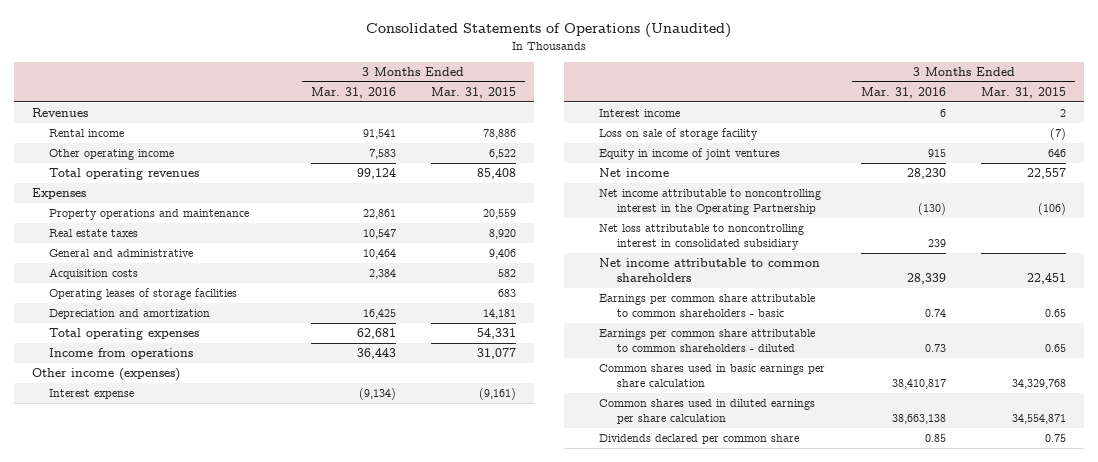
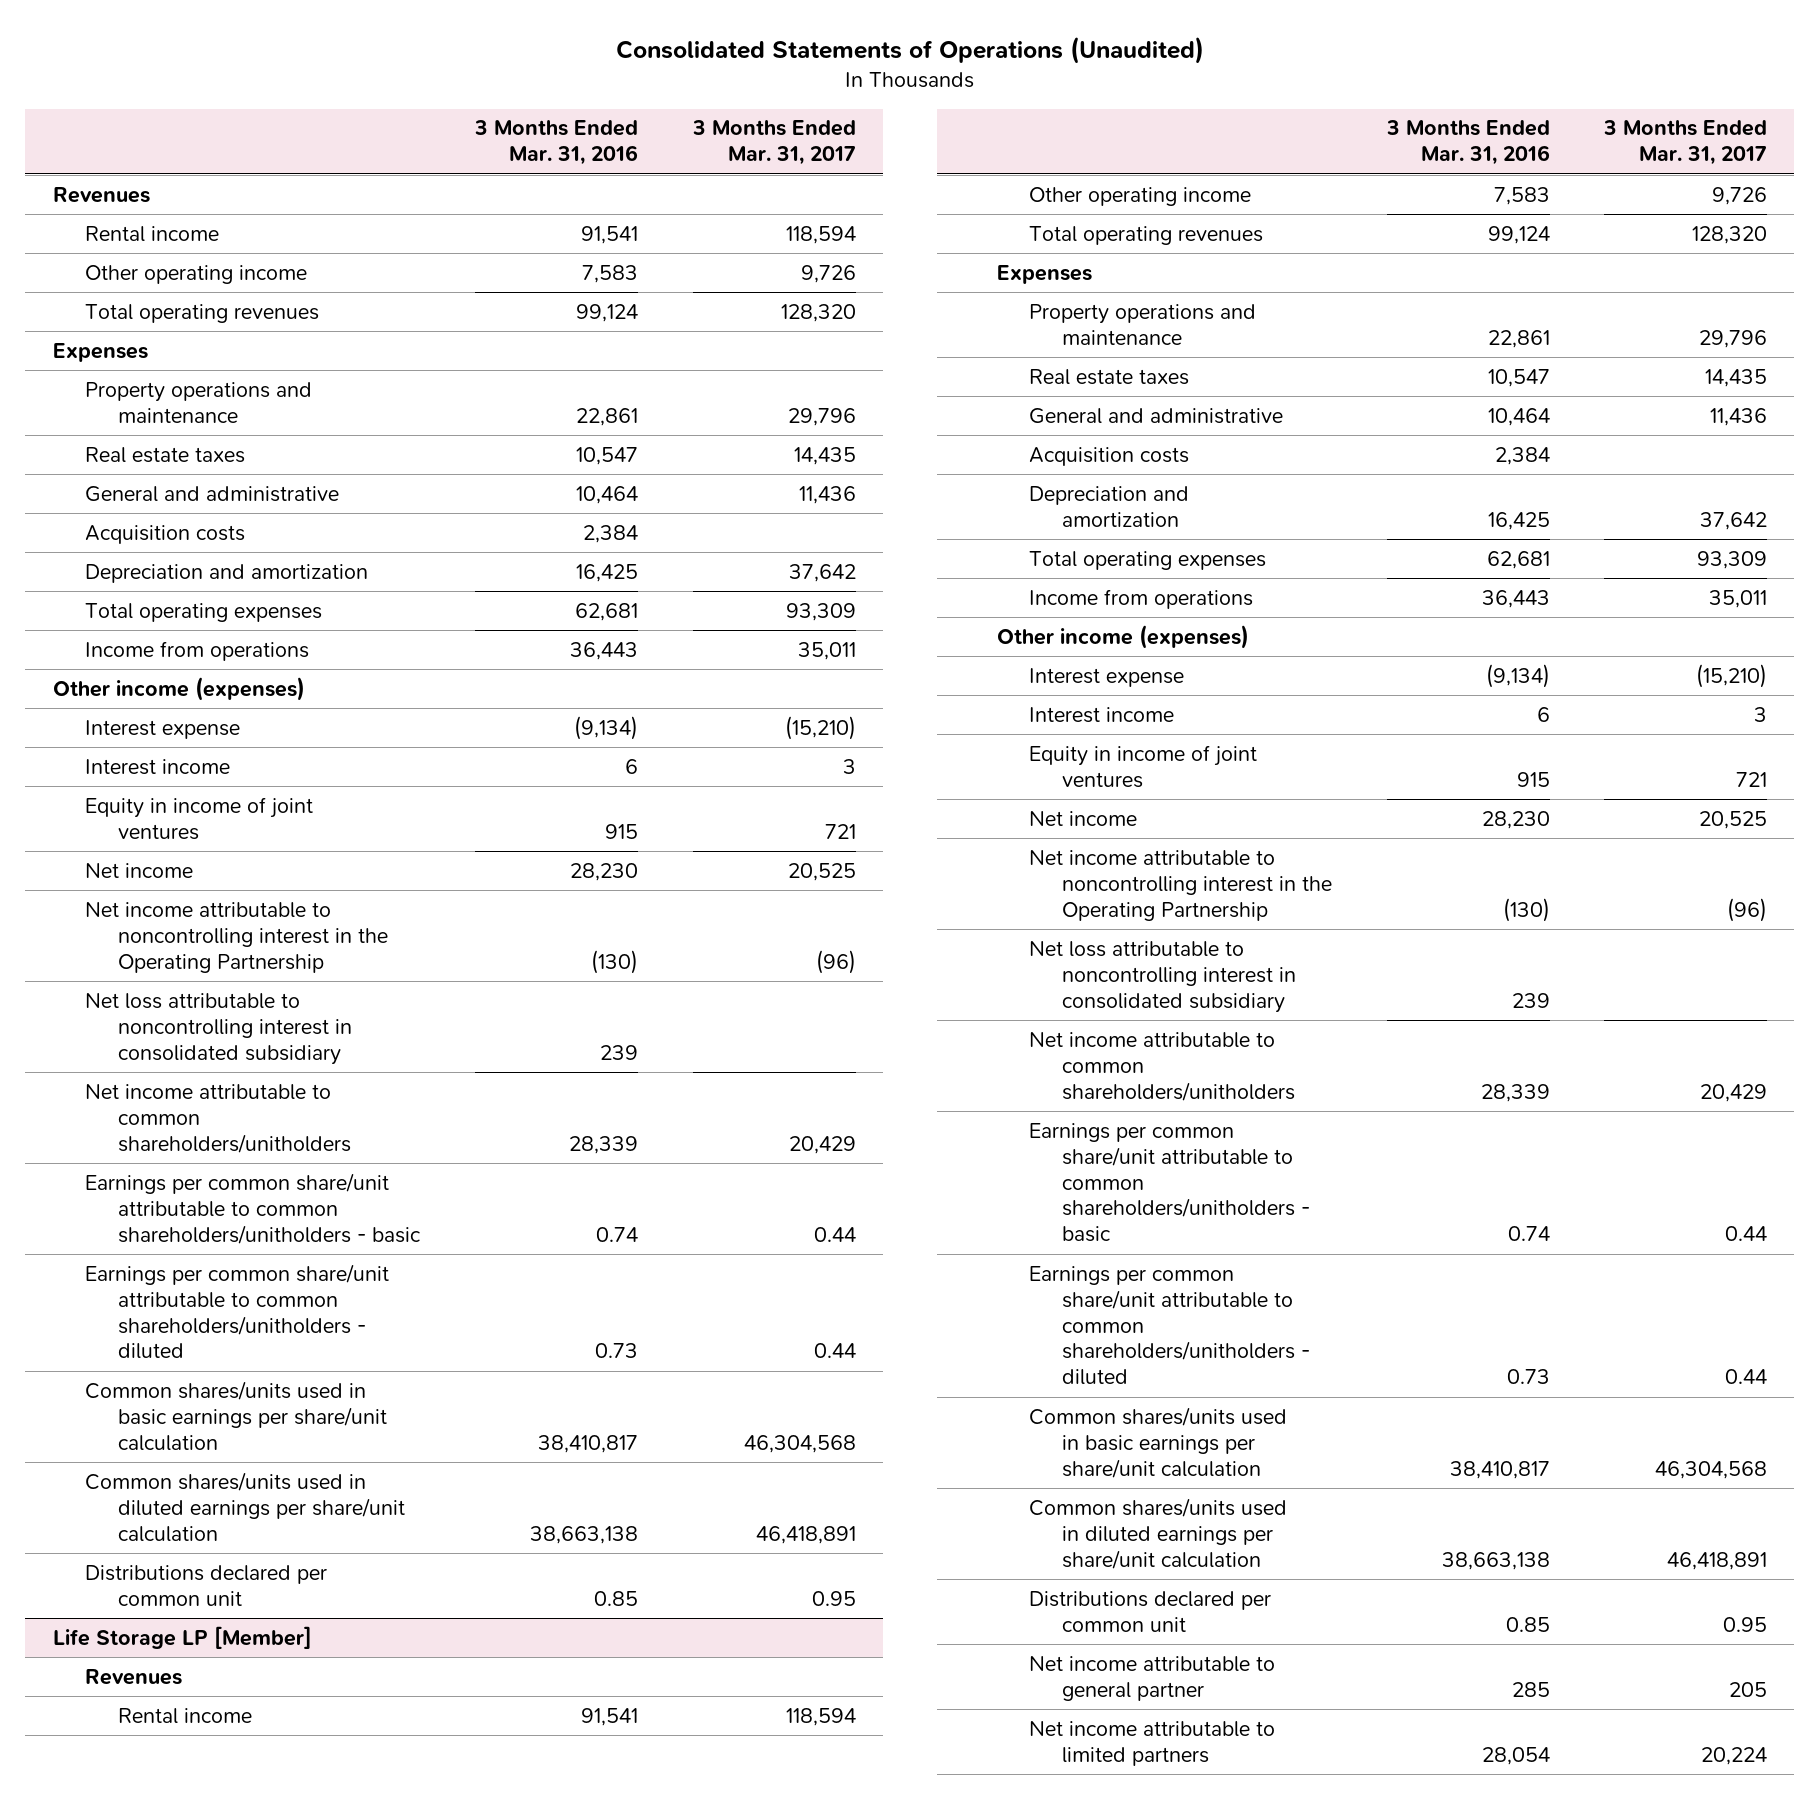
[430,87,516,99] Mar. 31, 2015 -> none
none -> [691,120,856,166] 3 Months Ended Mar. 31, 2017
[49,288,238,301] Operating leases of storage facilities -> none
[599,128,759,141] Loss on sale of storage facility -> none
[599,258,821,282] Net income attributable to common shareholders -> [85,1083,352,1153] Net income attributable to common shareholders/unitholders
[599,294,816,317] Earnings per common share attributable to common shareholders - basic -> [85,1172,422,1244] Earnings per common share/unit attributable to common shareholders/unitholders - basic
[599,329,816,352] Earnings per common share attributable to common shareholders - diluted -> [85,1263,390,1360] Earnings per common share/unit attributable to common shareholders/unitholders - diluted
[599,364,826,387] Common shares used in basic earnings per share calculation -> [85,1380,388,1451] Common shares/units used in basic earnings per share/unit calculation
[599,399,816,424] Common shares used in diluted earnings per share calculation -> [85,1471,406,1542] Common shares/units used in diluted earnings per share/unit calculation
[599,434,800,445] Dividends declared per common share -> [85,1564,328,1606] Distributions declared per common unit
none -> [52,1625,312,1649] Life Storage LP [Member]
none -> [85,1668,183,1685] Revenues
none -> [118,1707,253,1724] Rental income
none -> [1029,186,1252,206] Other operating income
none -> [1029,225,1264,245] Total operating revenues
none -> [996,264,1092,284] Expenses
none -> [1029,303,1257,345] Property operations and maintenance
none -> [1029,368,1190,385] Real estate taxes
none -> [1029,407,1284,424] General and administrative
none -> [1029,446,1190,466] Acquisition costs
none -> [1029,485,1190,527] Depreciation and amortization
none -> [1029,550,1267,570] Total operating expenses
none -> [1029,588,1254,609] Income from operations
none -> [996,624,1249,649] Other income (expenses)
none -> [1029,667,1185,687] Interest expense
none -> [1029,706,1175,723] Interest income
none -> [1029,744,1258,788] Equity in income of joint ventures
none -> [1029,810,1138,826] Net income
none -> [1029,849,1333,921] Net income attributable to noncontrolling interest in the Operating Partnership
none -> [1029,940,1297,1013] Net loss attributable to noncontrolling interest in consolidated subsidiary
none -> [1029,1031,1296,1101] Net income attributable to common shareholders/unitholders
none -> [1029,1122,1311,1243] Earnings per common share/unit attributable to common shareholders/unitholders - basic
none -> [1029,1265,1311,1386] Earnings per common share/unit attributable to common shareholders/unitholders - diluted
none -> [1029,1406,1288,1478] Common shares/units used in basic earnings per share/unit calculation
none -> [1029,1497,1288,1569] Common shares/units used in diluted earnings per share/unit calculation
none -> [1029,1590,1272,1632] Distributions declared per common unit
none -> [1029,1655,1276,1701] Net income attributable to general partner
none -> [1029,1720,1276,1766] Net income attributable to limited partners

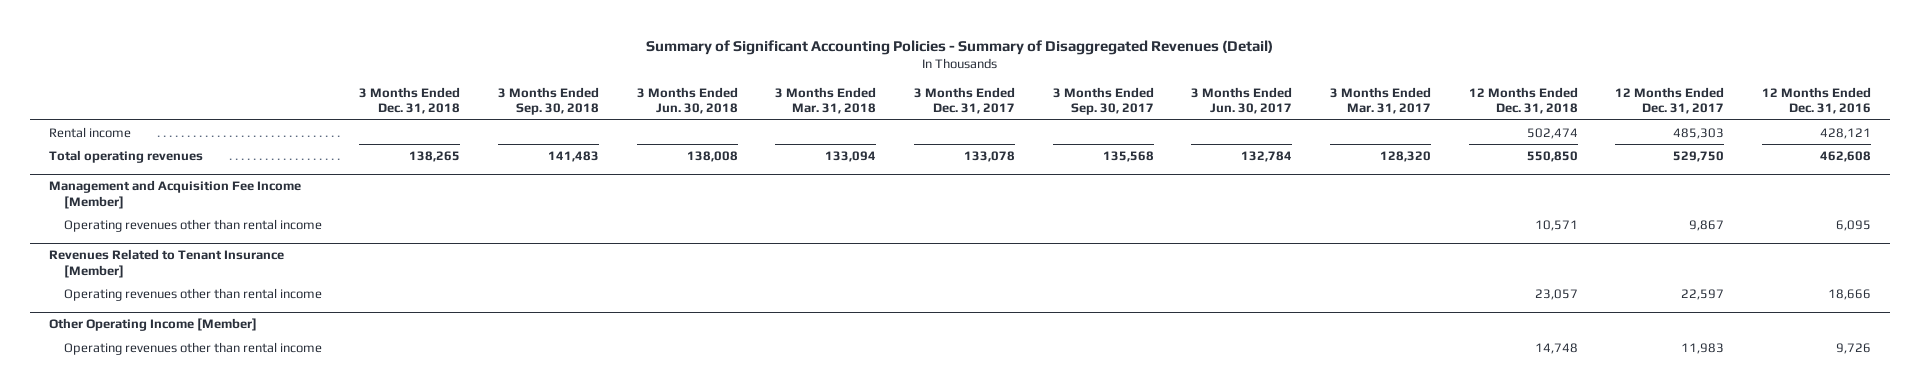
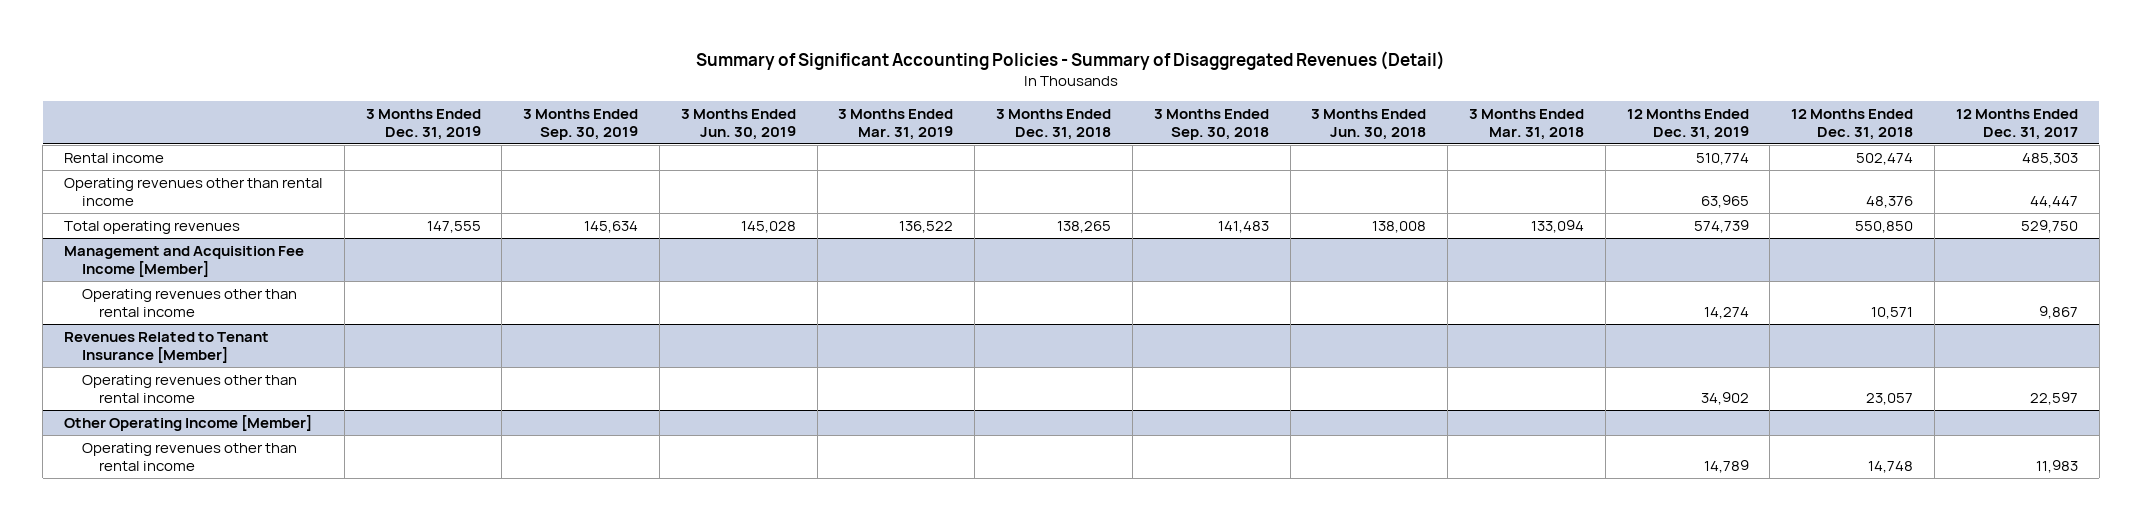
[913,86,1015,115] 3 Months Ended Dec. 31, 2017 -> none
[1052,86,1154,116] 3 Months Ended Sep. 30, 2017 -> none
[1191,86,1293,115] 3 Months Ended Jun. 30, 2017 -> none
[1329,86,1431,115] 3 Months Ended Mar. 31, 2017 -> none
[1761,86,1871,115] 12 Months Ended Dec. 31, 2016 -> none
none -> [365,108,481,141] 3 Months Ended Dec. 31, 2019
none -> [523,108,639,141] 3 Months Ended Sep. 30, 2019
none -> [680,108,796,141] 3 Months Ended Jun. 30, 2019
none -> [838,108,954,141] 3 Months Ended Mar. 31, 2019
none -> [1626,108,1749,141] 12 Months Ended Dec. 31, 2019
none -> [63,177,323,206] Operating revenues other than rental income

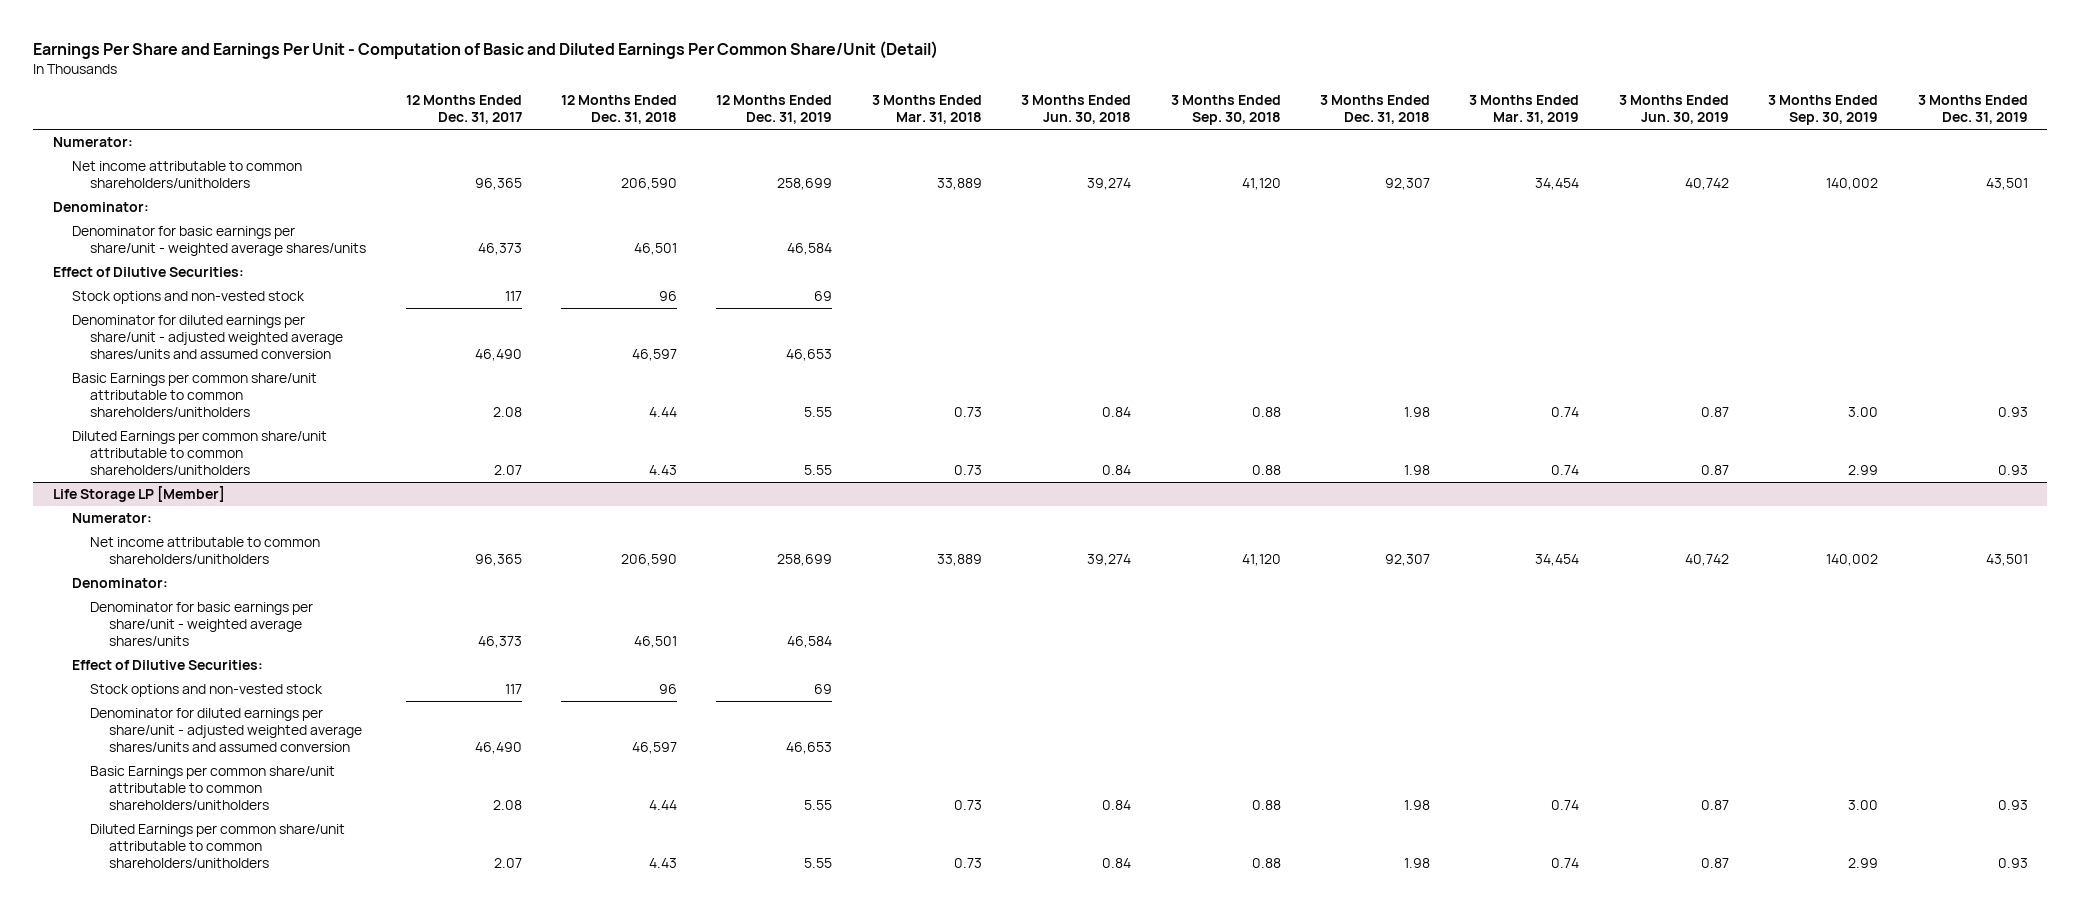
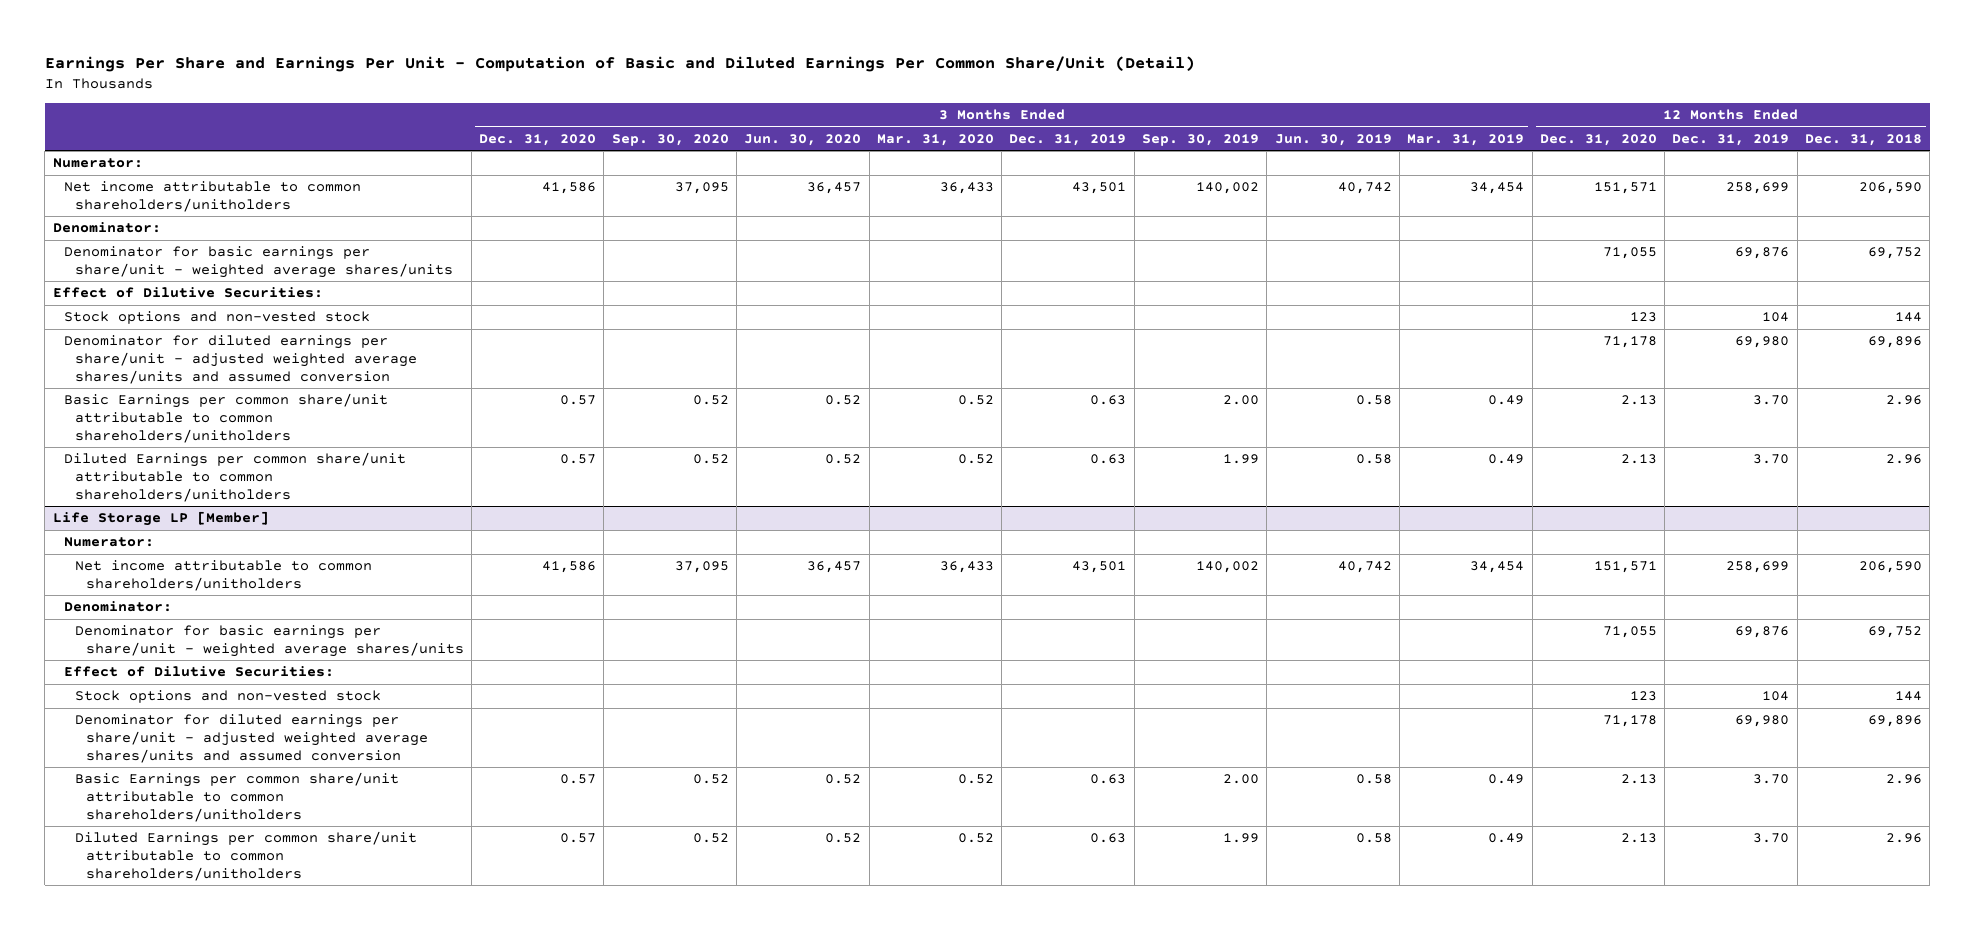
[405,95,522,125] 12 Months Ended Dec. 31, 2017 -> none
[871,95,982,125] 3 Months Ended Mar. 31, 2018 -> none
[1021,95,1132,125] 3 Months Ended Jun. 30, 2018 -> none
[1170,95,1281,126] 3 Months Ended Sep. 30, 2018 -> none
[1320,95,1431,125] 3 Months Ended Dec. 31, 2018 -> none
none -> [479,133,597,146] Dec. 31, 2020
none -> [611,133,729,146] Sep. 30, 2020
none -> [744,133,862,146] Jun. 30, 2020
none -> [876,133,994,146] Mar. 31, 2020
none -> [1539,133,1657,146] Dec. 31, 2020
[634,243,678,256] 46,501 -> [1867,247,1922,260] 69,752
[787,243,833,256] 46,584 -> [1735,247,1790,260] 69,876
[659,291,678,302] 96 -> [1894,312,1922,323] 144
[814,291,833,302] 69 -> [1762,312,1790,323] 104
[632,349,678,362] 46,597 -> [1867,336,1922,349] 69,896
[786,349,833,362] 46,653 -> [1735,336,1790,349] 69,980
[649,407,678,418] 4.44 -> [1885,395,1922,406] 2.96
[804,407,833,418] 5.55 -> [1753,395,1790,406] 3.70
[1551,407,1580,418] 0.74 -> [1488,395,1525,406] 0.49
[1700,407,1729,418] 0.87 -> [1355,395,1392,406] 0.58
[1848,407,1879,418] 3.00 -> [1223,395,1260,406] 2.00
[1997,407,2028,418] 0.93 -> [1090,395,1127,406] 0.63
[649,465,678,476] 4.43 -> [1885,454,1922,465] 2.96
[804,465,833,476] 5.55 -> [1753,454,1790,465] 3.70
[1551,465,1580,476] 0.74 -> [1488,454,1525,465] 0.49
[1700,465,1729,476] 0.87 -> [1355,454,1392,465] 0.58
[1848,465,1879,476] 2.99 -> [1223,454,1260,465] 1.99
[1997,465,2028,476] 0.93 -> [1090,454,1127,465] 0.63
[634,636,678,649] 46,501 -> [1867,626,1922,639] 69,752
[787,636,833,649] 46,584 -> [1735,626,1790,639] 69,876
[659,684,678,695] 96 -> [1894,691,1922,702] 144
[814,684,833,695] 69 -> [1762,691,1790,702] 104
[632,742,678,755] 46,597 -> [1867,715,1922,728] 69,896
[786,742,833,755] 46,653 -> [1735,715,1790,728] 69,980
[649,800,678,811] 4.44 -> [1885,774,1922,785] 2.96
[804,800,833,811] 5.55 -> [1753,774,1790,785] 3.70
[1551,800,1580,811] 0.74 -> [1488,774,1525,785] 0.49
[1700,800,1729,811] 0.87 -> [1355,774,1392,785] 0.58
[1848,800,1879,811] 3.00 -> [1223,774,1260,785] 2.00
[1997,800,2028,811] 0.93 -> [1090,774,1127,785] 0.63
[649,858,678,869] 4.43 -> [1885,833,1922,844] 2.96
[804,858,833,869] 5.55 -> [1753,833,1790,844] 3.70
[1551,858,1580,869] 0.74 -> [1488,833,1525,844] 0.49
[1700,858,1729,869] 0.87 -> [1355,833,1392,844] 0.58
[1848,858,1879,869] 2.99 -> [1223,833,1260,844] 1.99
[1997,858,2028,869] 0.93 -> [1090,833,1127,844] 0.63

